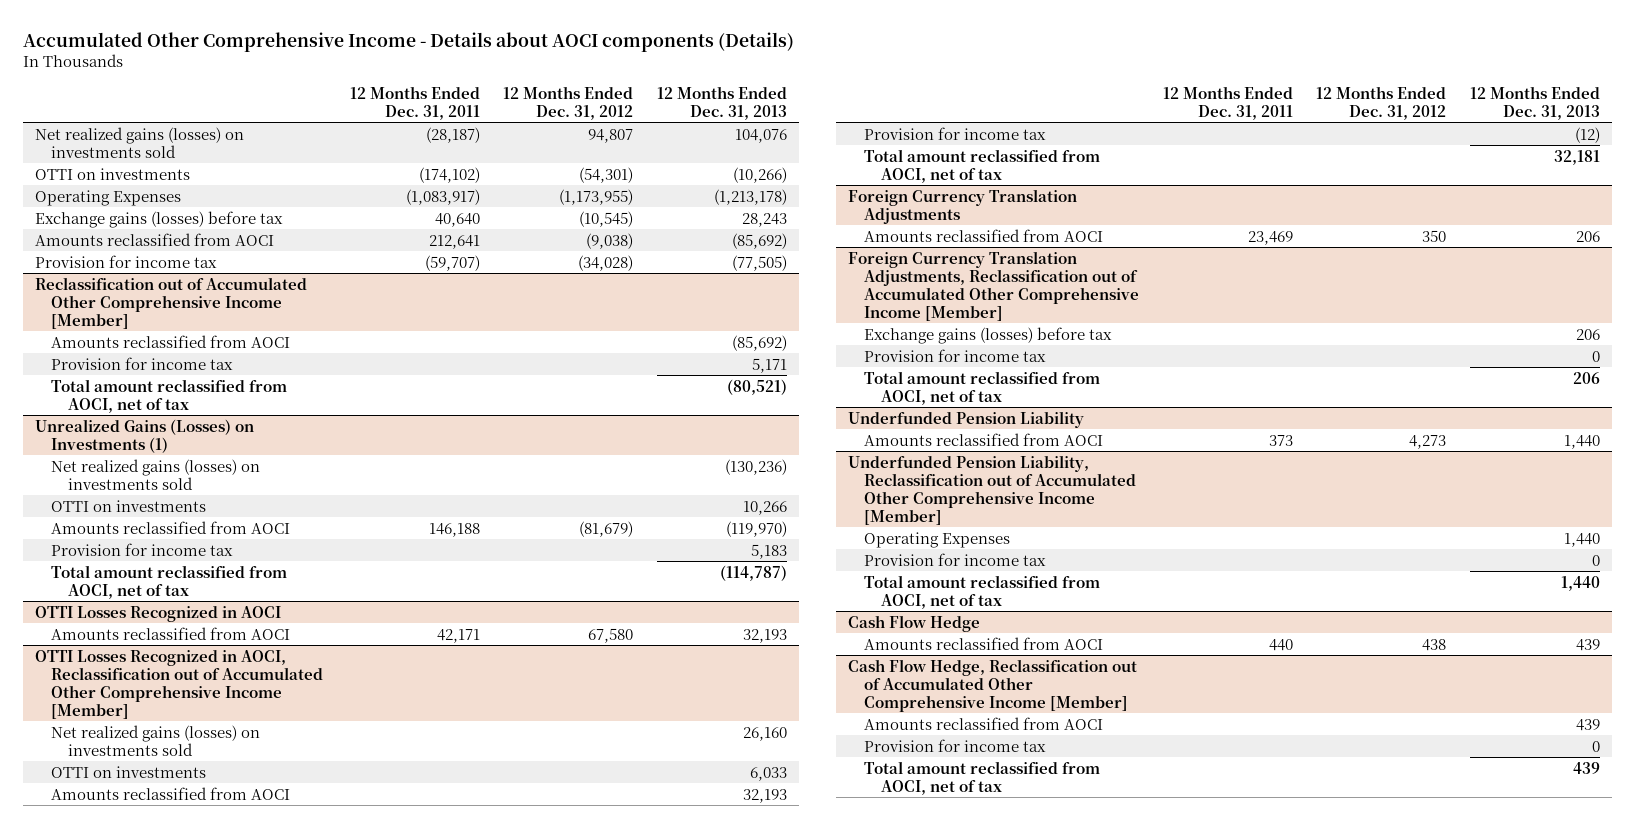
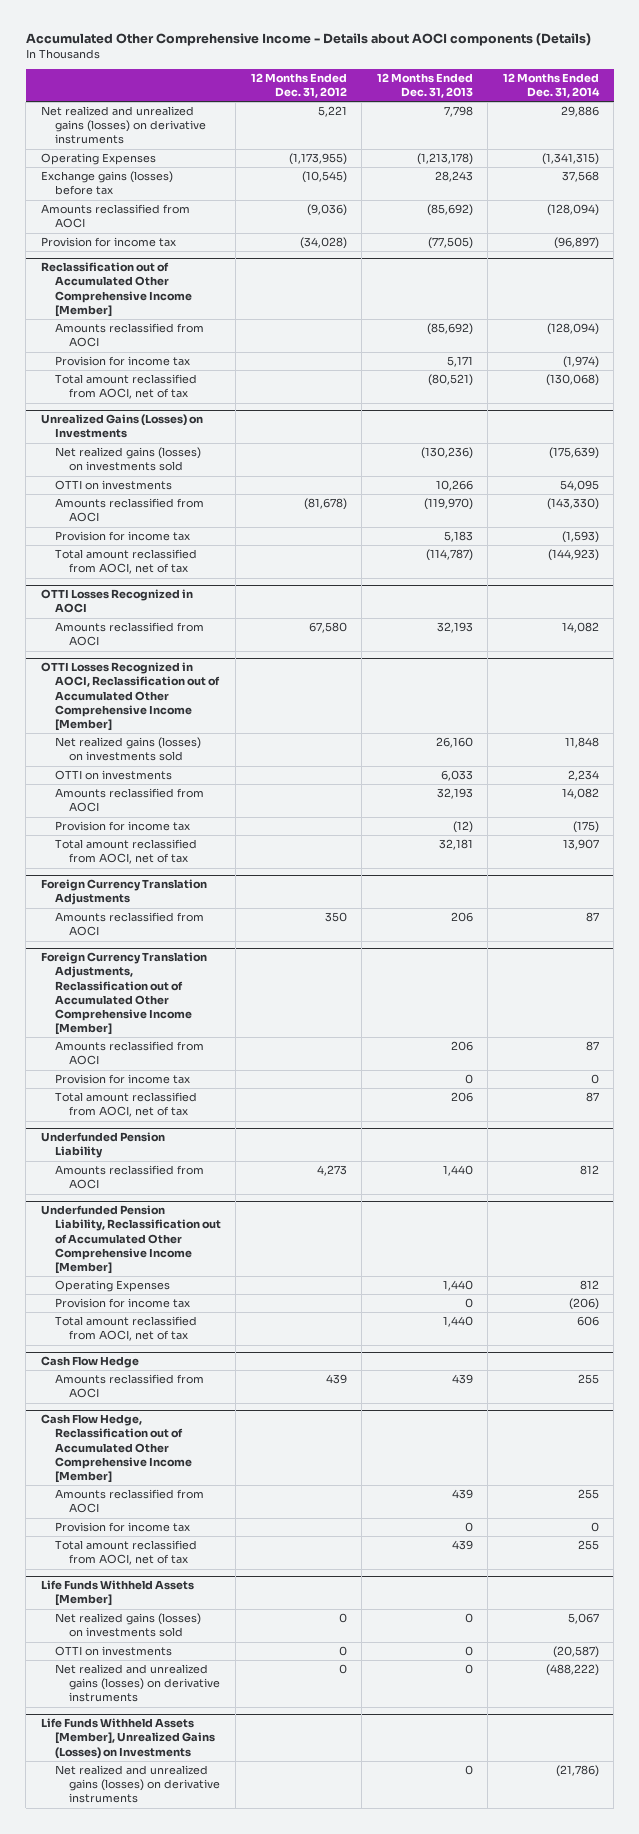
[349,85,480,120] 12 Months Ended Dec. 31, 2011 -> none
none -> [502,72,600,99] 12 Months Ended Dec. 31, 2014
[35,126,245,158] Net realized gains (losses) on investments sold -> none
[35,167,191,180] OTTI on investments -> none
none -> [40,106,206,145] Net realized and unrealized gains (losses) on derivative instruments
[586,232,634,249] (9,038) -> [306,204,347,217] (9,036)
[35,418,255,453] Unrealized Gains (Losses) on Investments (1) -> [40,414,203,439] Unrealized Gains (Losses) on Investments
[579,520,634,537] (81,679) -> [303,498,347,511] (81,678)
[864,326,1113,344] Exchange gains (losses) before tax -> none
none -> [54,1041,204,1066] Amounts reclassified from AOCI
[1422,638,1447,651] 438 -> [325,1374,347,1385] 439
none -> [40,1580,194,1607] Life Funds Withheld Assets [Member]
none -> [54,1613,201,1638] Net realized gains (losses) on investments sold
none -> [54,1646,172,1657] OTTI on investments
none -> [54,1664,220,1703] Net realized and unrealized gains (losses) on derivative instruments
none -> [40,1718,215,1759] Life Funds Withheld Assets [Member], Unrealized Gains (Losses) on Investments
none -> [54,1765,220,1804] Net realized and unrealized gains (losses) on derivative instruments

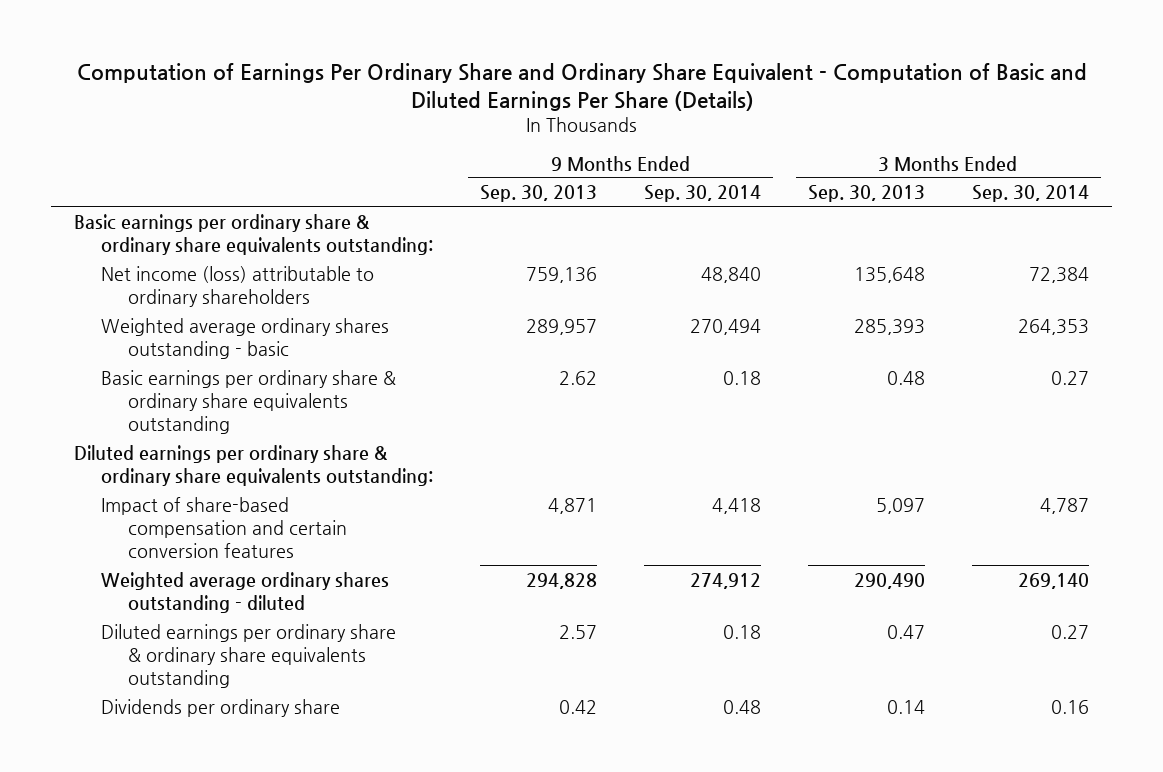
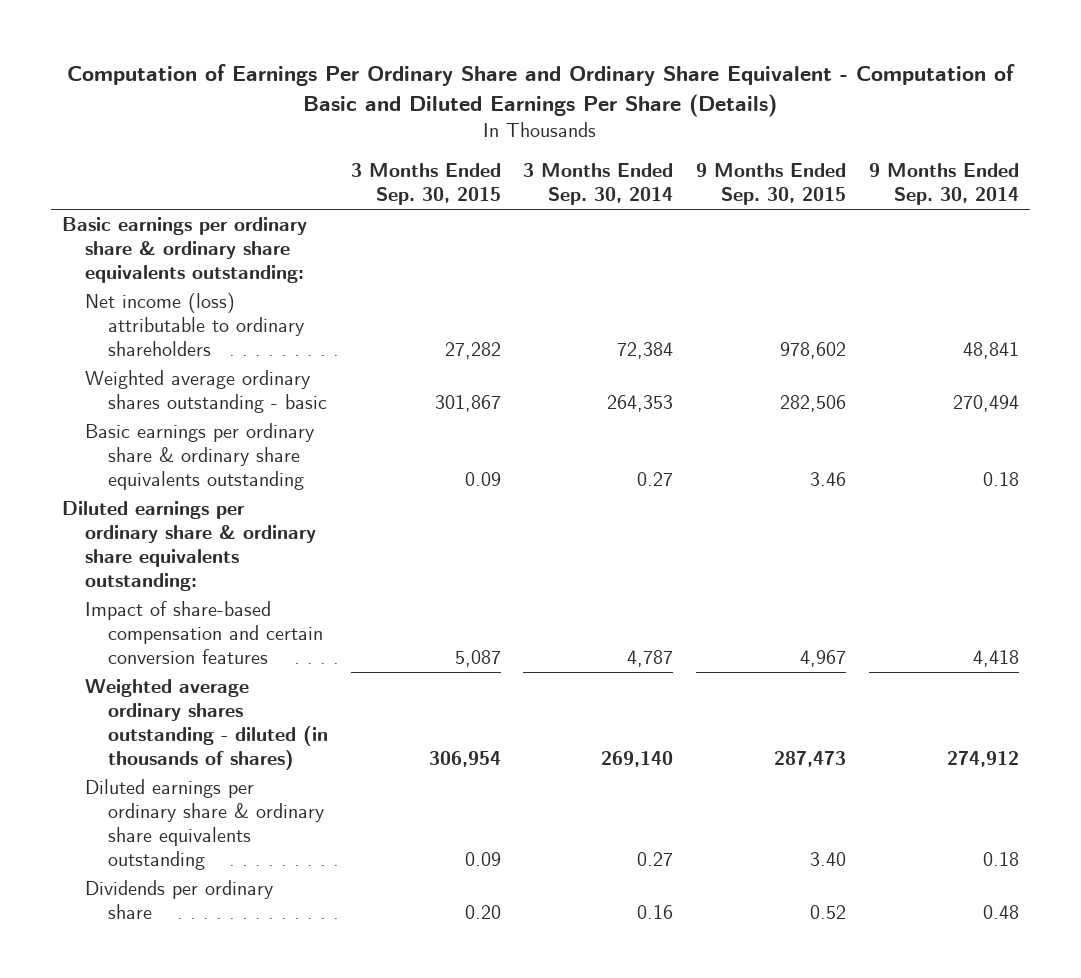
[480,185,598,203] Sep. 30, 2013 -> none
[807,185,925,203] Sep. 30, 2013 -> none
none -> [350,163,501,206] 3 Months Ended Sep. 30, 2015
none -> [695,163,846,206] 9 Months Ended Sep. 30, 2015
[701,266,762,283] 48,840 -> [962,342,1019,360] 48,841
[101,571,390,613] Weighted average ordinary shares outstanding - diluted -> [85,679,329,771] Weighted average ordinary shares outstanding - diluted (in thousands of shares)

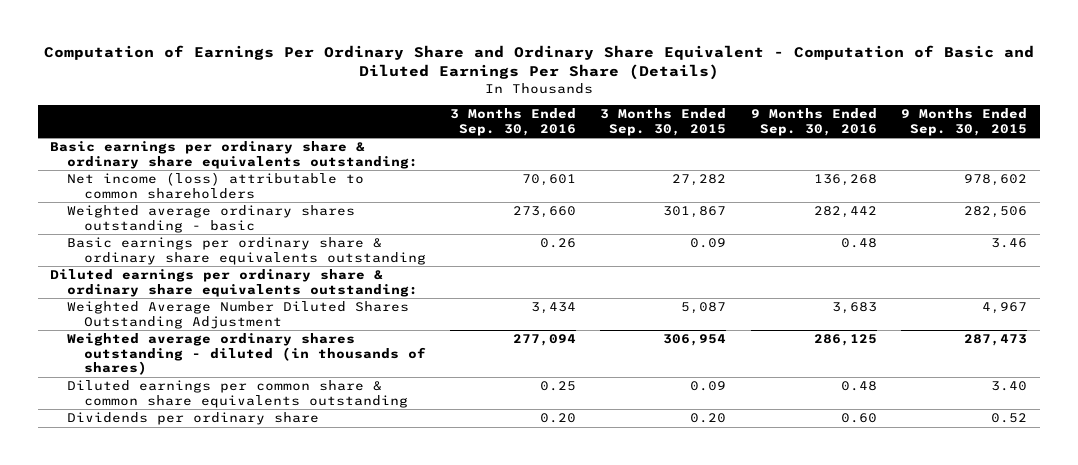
[523,163,674,206] 3 Months Ended Sep. 30, 2014 -> none
[868,163,1019,206] 9 Months Ended Sep. 30, 2014 -> none
none -> [449,108,576,136] 3 Months Ended Sep. 30, 2016
none -> [750,108,877,136] 9 Months Ended Sep. 30, 2016
[85,293,305,357] Net income (loss) attributable to ordinary shareholders -> [66,172,364,199] Net income (loss) attributable to common shareholders
[85,601,324,665] Impact of share-based compensation and certain conversion features -> [66,301,409,329] Weighted Average Number Diluted Shares Outstanding Adjustment
[85,779,325,871] Diluted earnings per ordinary share & ordinary share equivalents outstanding -> [66,380,408,408] Diluted earnings per common share & common share equivalents outstanding

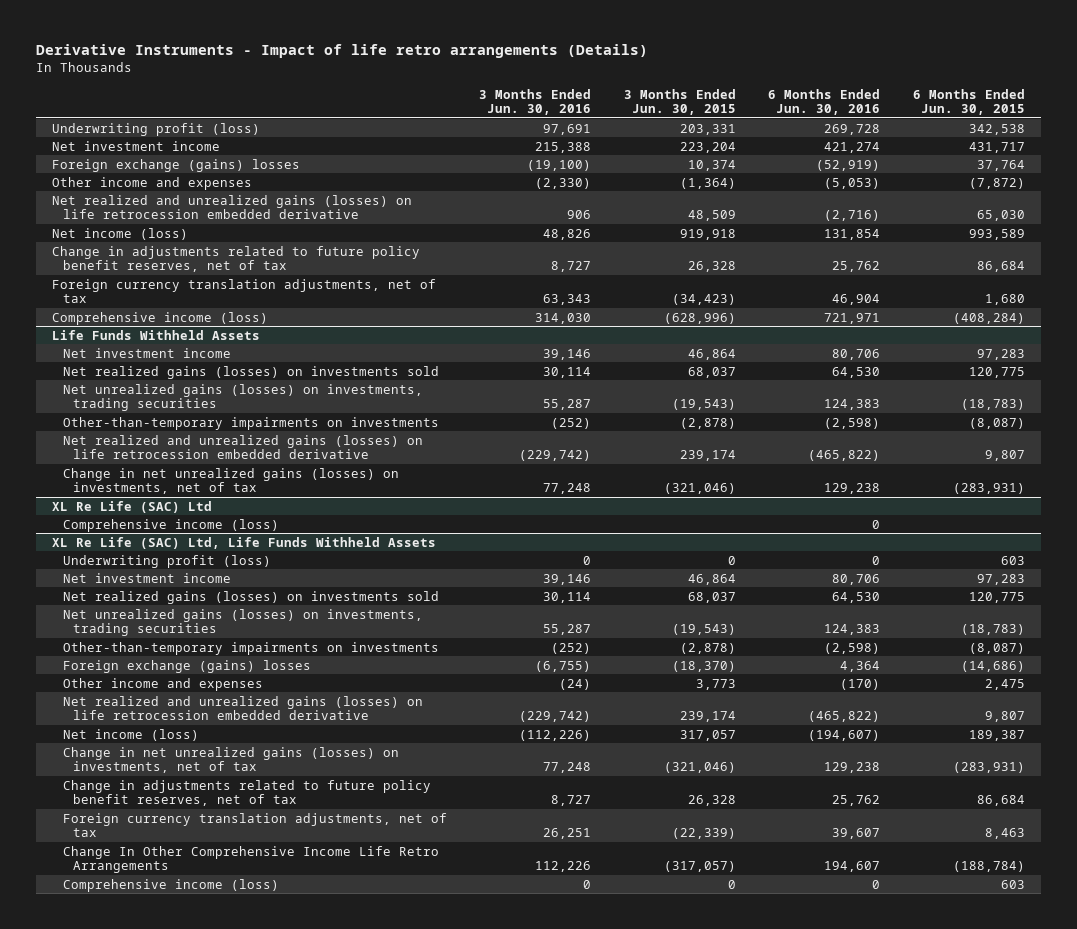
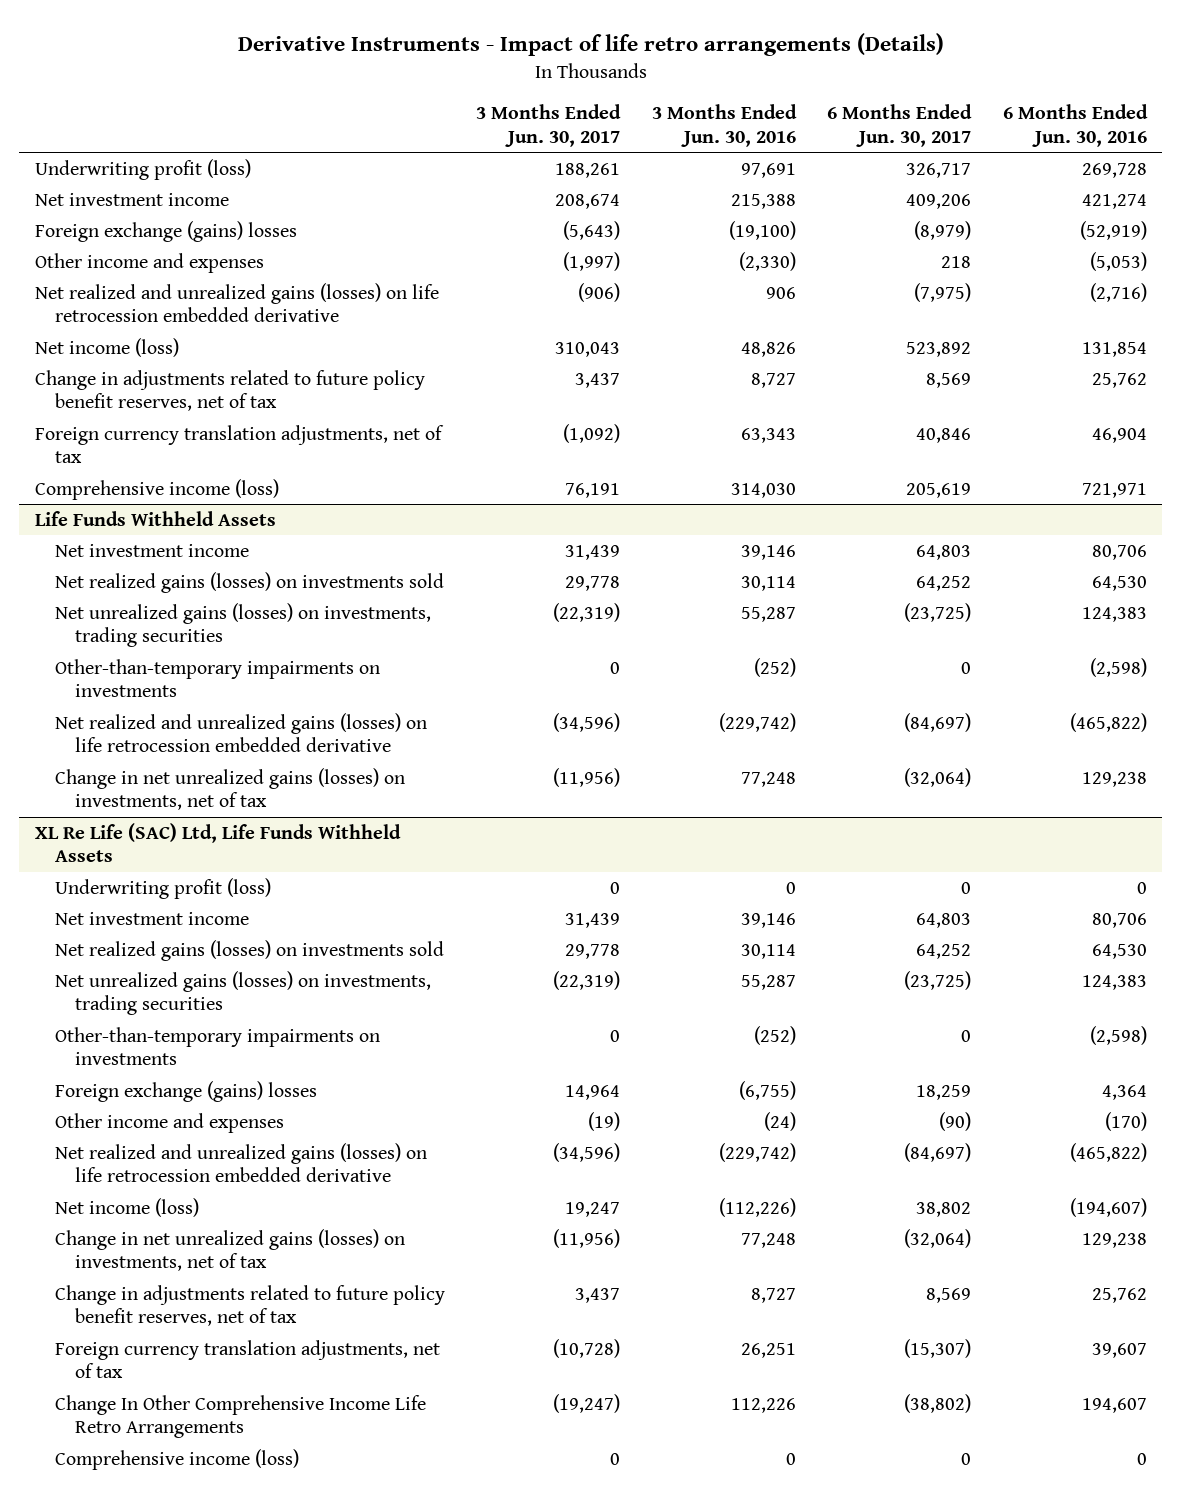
[623,88,736,116] 3 Months Ended Jun. 30, 2015 -> none
[912,88,1025,116] 6 Months Ended Jun. 30, 2015 -> none
none -> [476,104,622,148] 3 Months Ended Jun. 30, 2017
none -> [827,104,973,148] 6 Months Ended Jun. 30, 2017
[52,500,213,513] XL Re Life (SAC) Ltd -> none
[62,518,279,532] Comprehensive income (loss) -> none

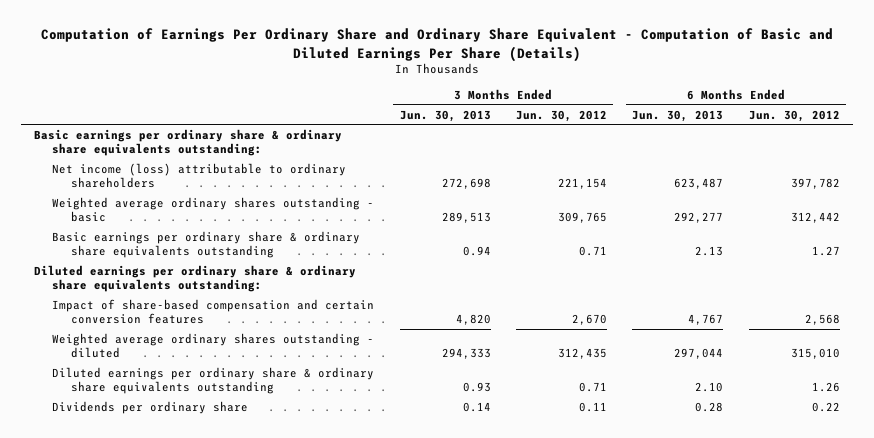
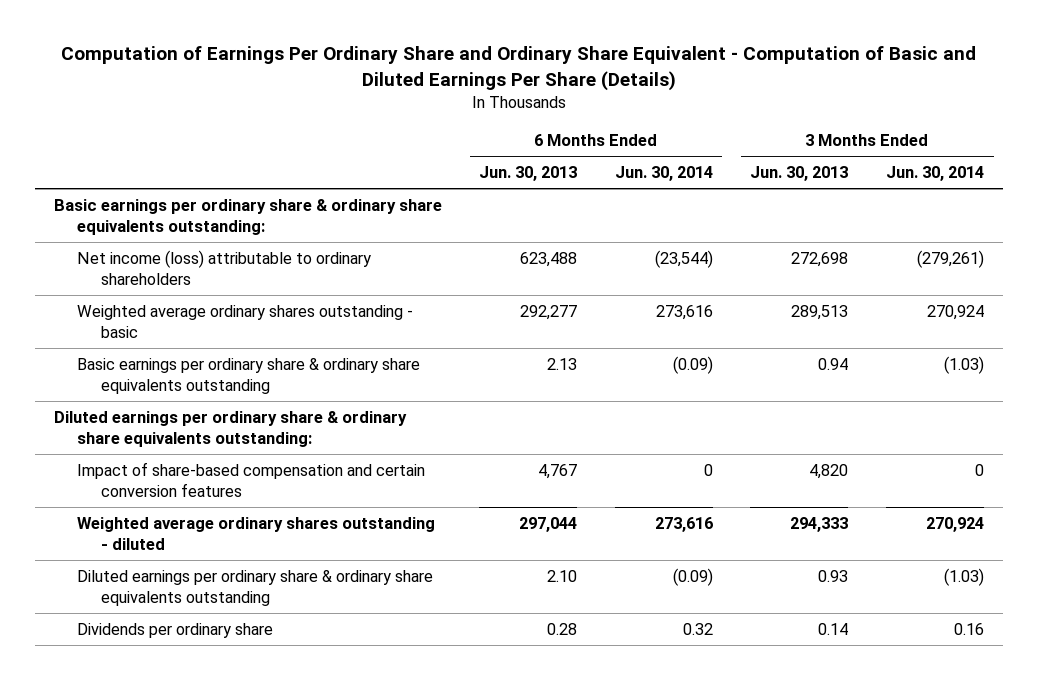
[516,109,608,122] Jun. 30, 2012 -> none
[748,109,840,122] Jun. 30, 2012 -> none
none -> [614,166,713,182] Jun. 30, 2014
none -> [886,166,985,182] Jun. 30, 2014
[674,178,724,190] 623,487 -> [520,251,578,267] 623,488

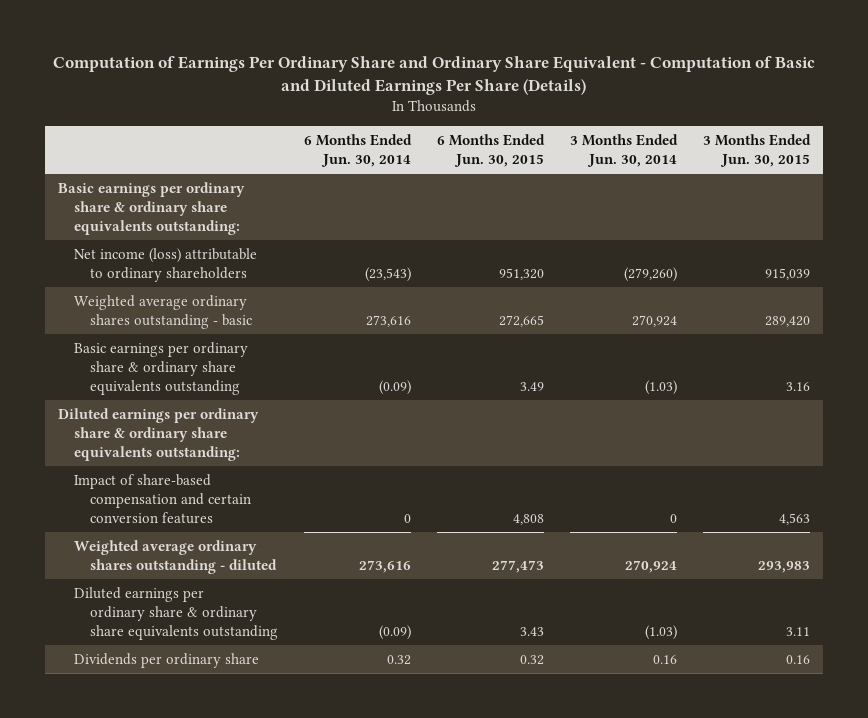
[479,166,578,182] Jun. 30, 2013 -> none
[750,166,849,182] Jun. 30, 2013 -> none
none -> [436,134,545,167] 6 Months Ended Jun. 30, 2015
none -> [702,134,811,167] 3 Months Ended Jun. 30, 2015
[654,249,713,268] (23,544) -> [364,266,411,282] (23,543)
[917,249,985,268] (279,261) -> [623,266,677,282] (279,260)

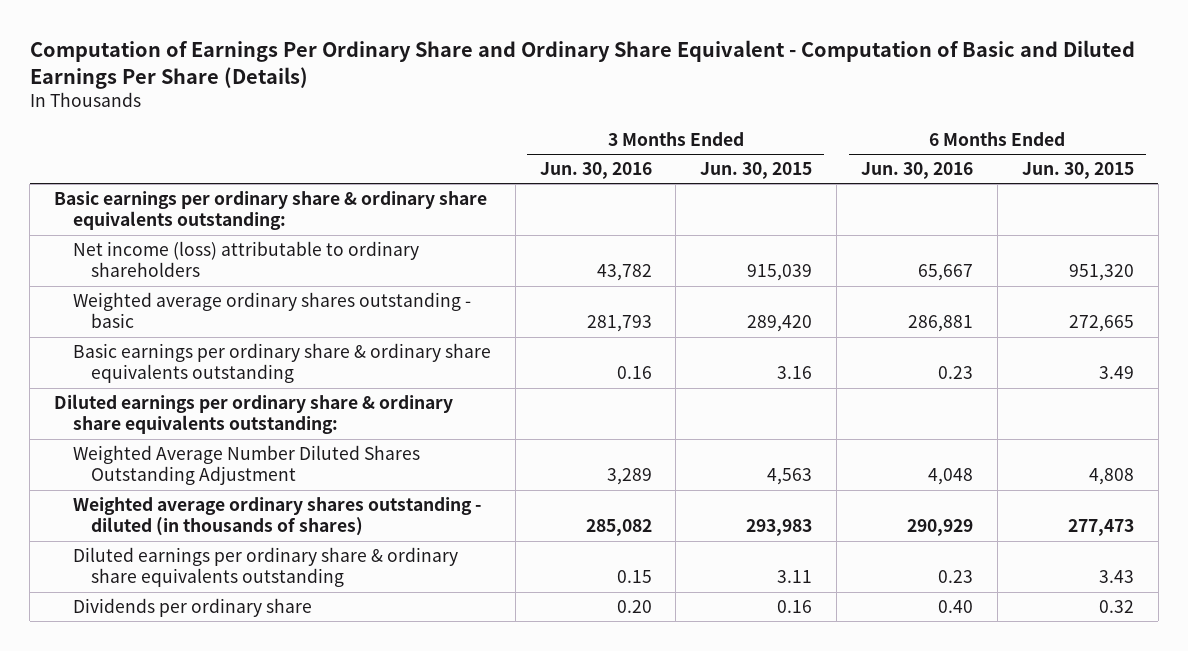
[303,134,412,167] 6 Months Ended Jun. 30, 2014 -> none
[569,134,678,167] 3 Months Ended Jun. 30, 2014 -> none
none -> [539,162,652,180] Jun. 30, 2016
none -> [860,162,973,180] Jun. 30, 2016
[73,474,251,524] Impact of share-based compensation and certain conversion features -> [72,444,420,486] Weighted Average Number Diluted Shares Outstanding Adjustment
[73,540,277,574] Weighted average ordinary shares outstanding - diluted -> [72,496,481,537] Weighted average ordinary shares outstanding - diluted (in thousands of shares)

